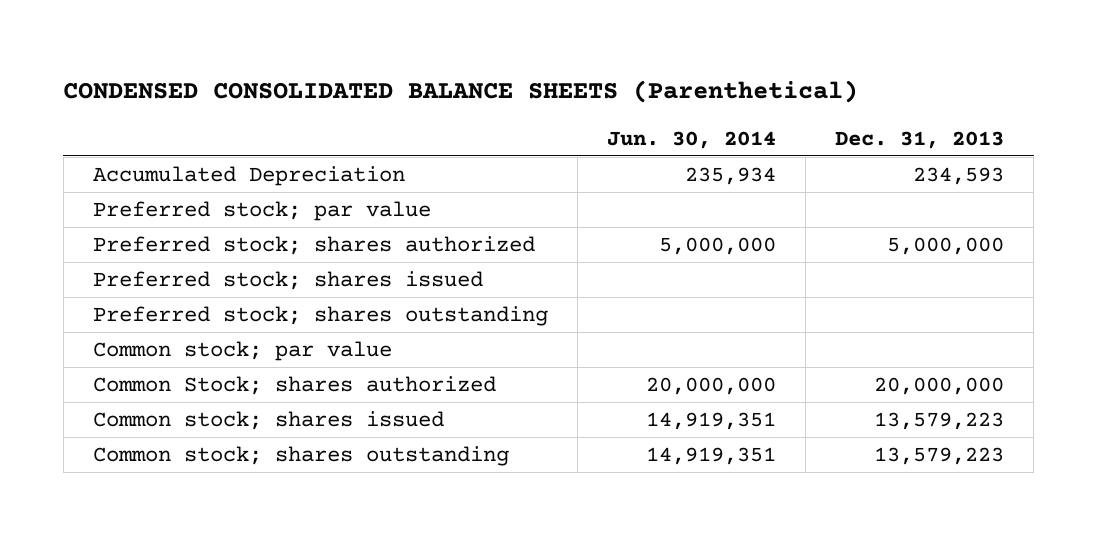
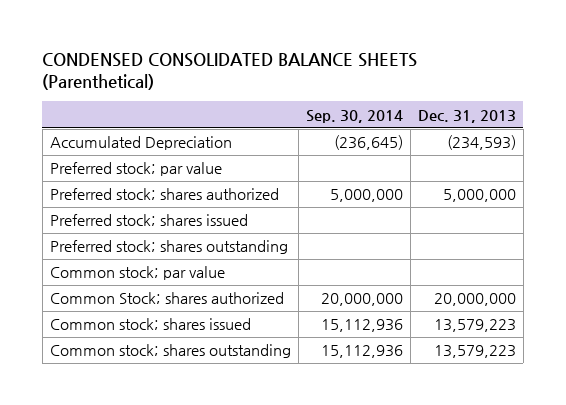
[607,130,777,149] Jun. 30, 2014 -> none
none -> [305,109,403,123] Sep. 30, 2014
[913,167,1005,186] 234,593 -> [446,135,516,151] (234,593)

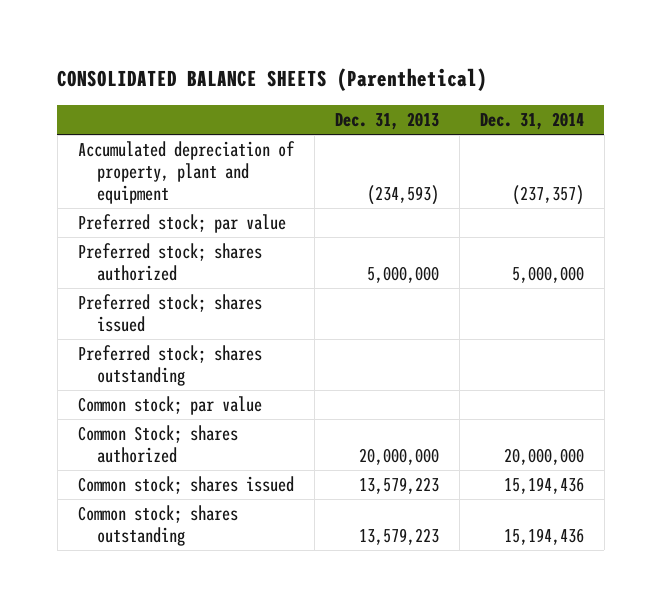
[42,52,418,90] CONDENSED CONSOLIDATED BALANCE SHEETS (Parenthetical) -> [57,68,488,92] CONSOLIDATED BALANCE SHEETS (Parenthetical)
[305,109,403,123] Sep. 30, 2014 -> none
none -> [479,112,584,131] Dec. 31, 2014
[49,136,232,151] Accumulated Depreciation -> [77,141,295,204] Accumulated depreciation of property, plant and equipment

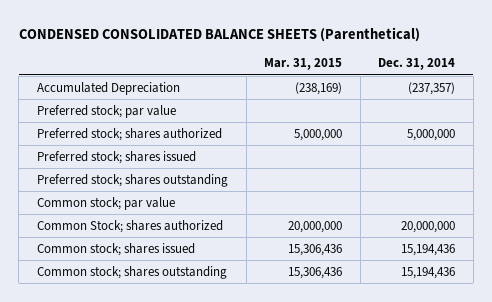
[57,68,488,92] CONSOLIDATED BALANCE SHEETS (Parenthetical) -> [18,26,420,42] CONDENSED CONSOLIDATED BALANCE SHEETS (Parenthetical)
[334,112,439,131] Dec. 31, 2013 -> none
none -> [264,58,343,71] Mar. 31, 2015
[77,141,295,204] Accumulated depreciation of property, plant and equipment -> [36,81,180,95] Accumulated Depreciation

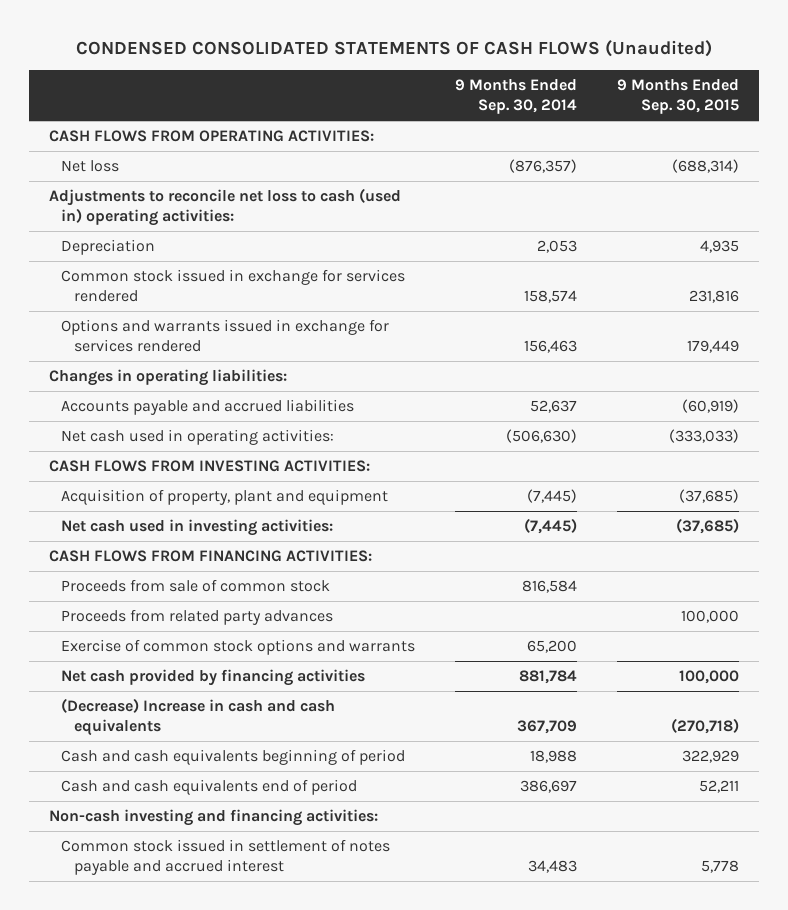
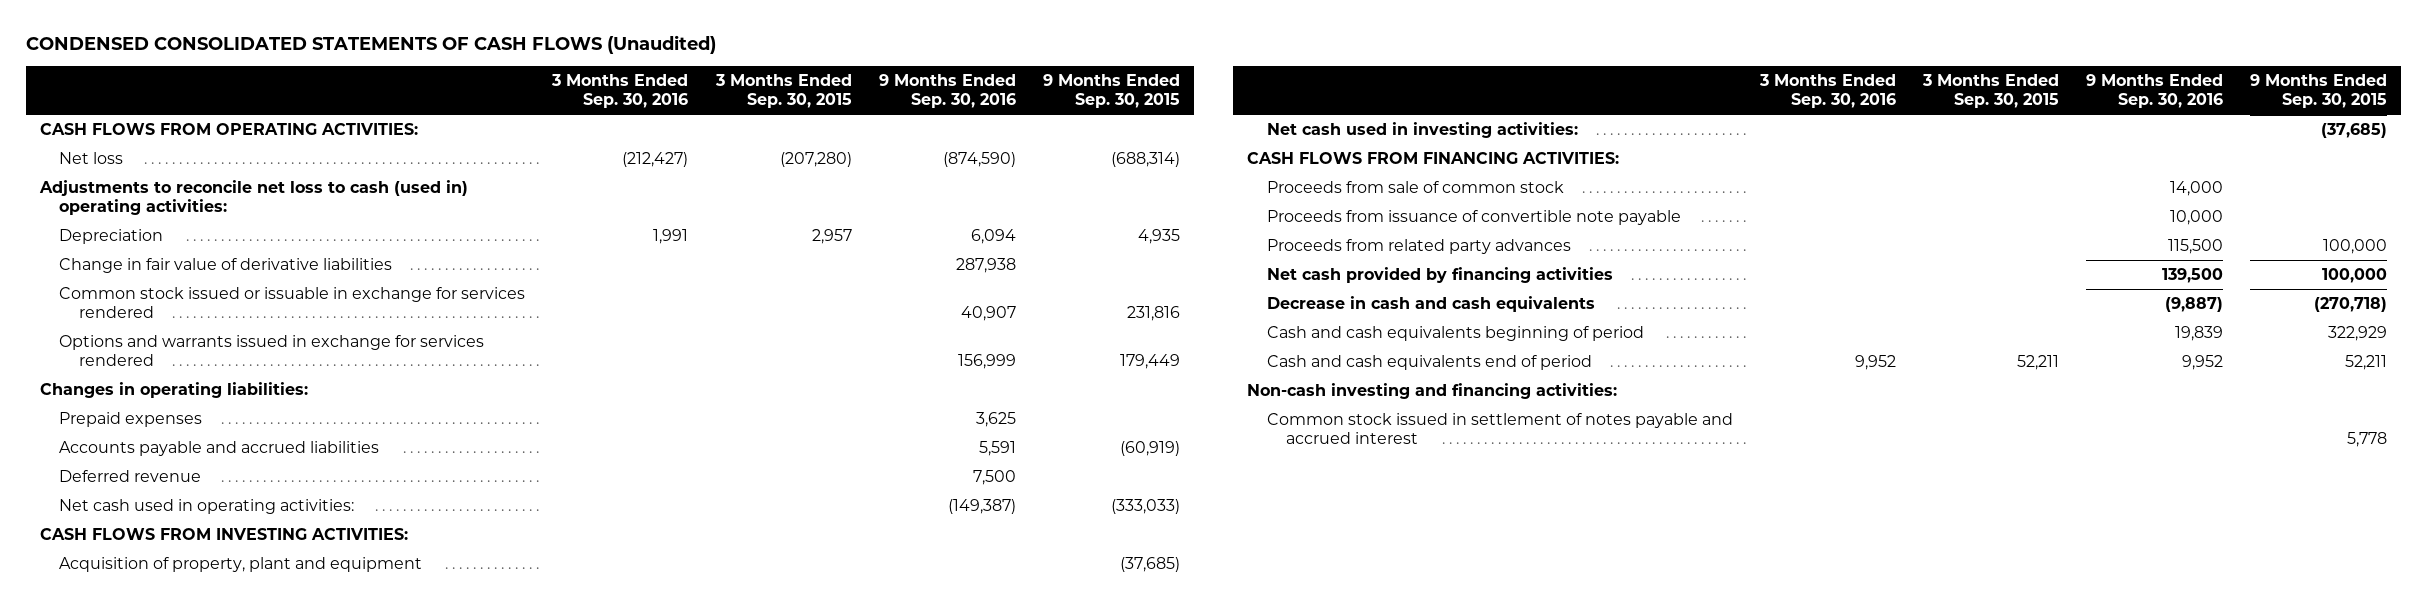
[455,78,578,115] 9 Months Ended Sep. 30, 2014 -> none
none -> [551,74,689,109] 3 Months Ended Sep. 30, 2016
none -> [714,74,852,109] 3 Months Ended Sep. 30, 2015
none -> [878,74,1016,109] 9 Months Ended Sep. 30, 2016
none -> [59,258,393,274] Change in fair value of derivative liabilities
[61,268,406,303] Common stock issued in exchange for services rendered -> [59,287,526,318] Common stock issued or issuable in exchange for services rendered
none -> [59,412,203,428] Prepaid expenses
none -> [59,470,202,483] Deferred revenue
none -> [1266,210,1681,226] Proceeds from issuance of convertible note payable
[61,638,416,655] Exercise of common stock options and warrants -> none
[61,697,336,737] (Decrease) Increase in cash and cash equivalents -> [1266,296,1595,313] Decrease in cash and cash equivalents

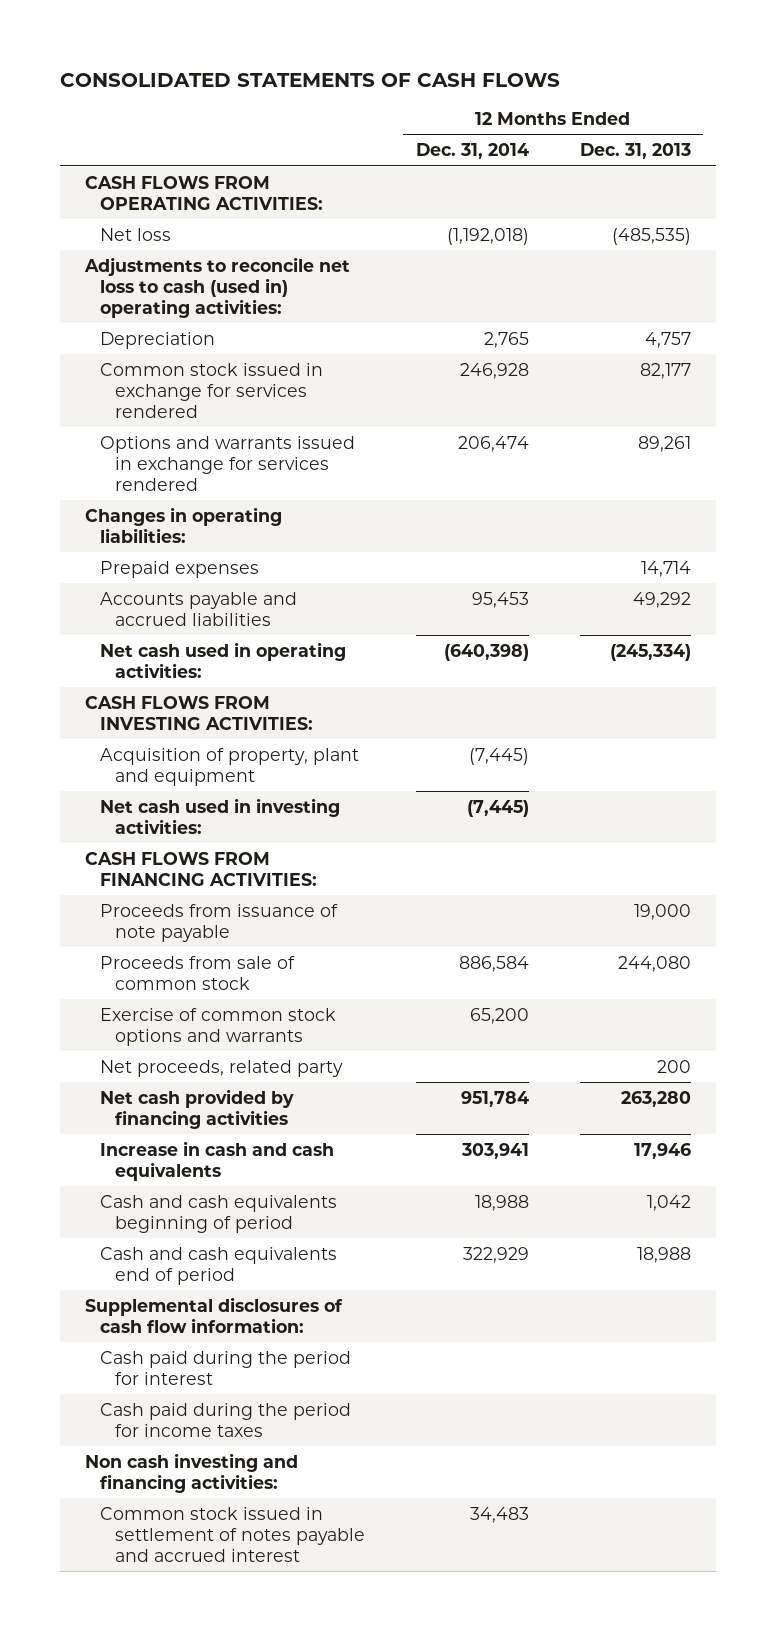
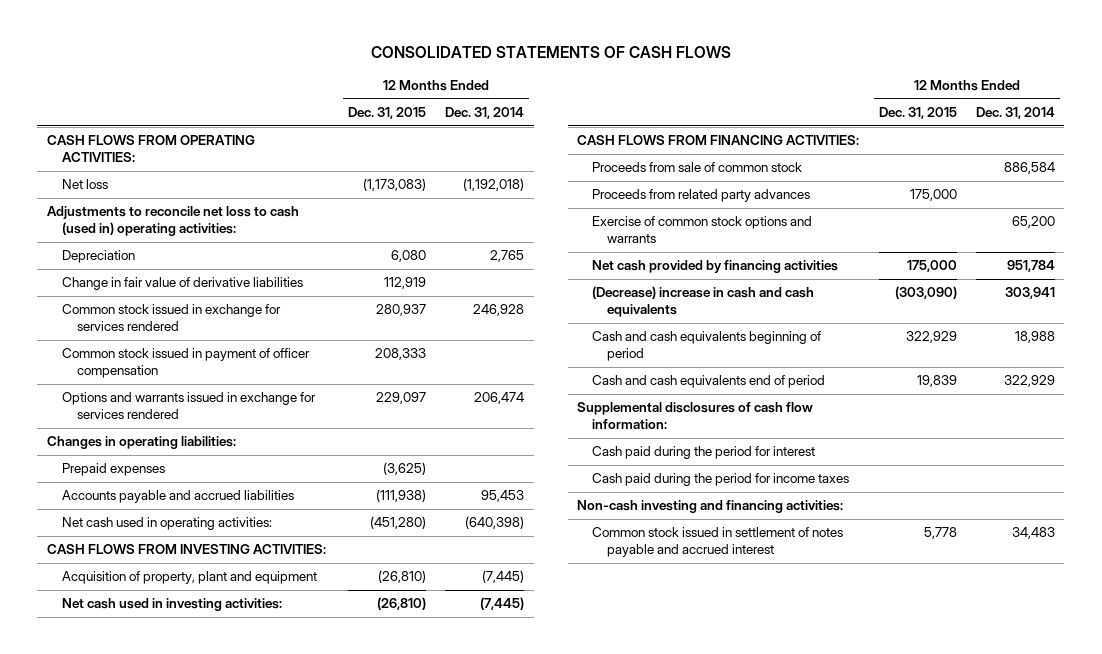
[579,143,691,160] Dec. 31, 2013 -> none
none -> [348,107,427,120] Dec. 31, 2015
none -> [61,277,303,291] Change in fair value of derivative liabilities
none -> [61,348,310,379] Common stock issued in payment of officer compensation
[99,903,338,942] Proceeds from issuance of note payable -> none
none -> [592,189,811,203] Proceeds from related party advances
[99,1059,343,1077] Net proceeds, related party -> none
[99,1140,334,1181] Increase in cash and cash equivalents -> [592,286,815,318] (Decrease) increase in cash and cash equivalents
[85,1452,299,1493] Non cash investing and financing activities: -> [577,500,844,514] Non-cash investing and financing activities:

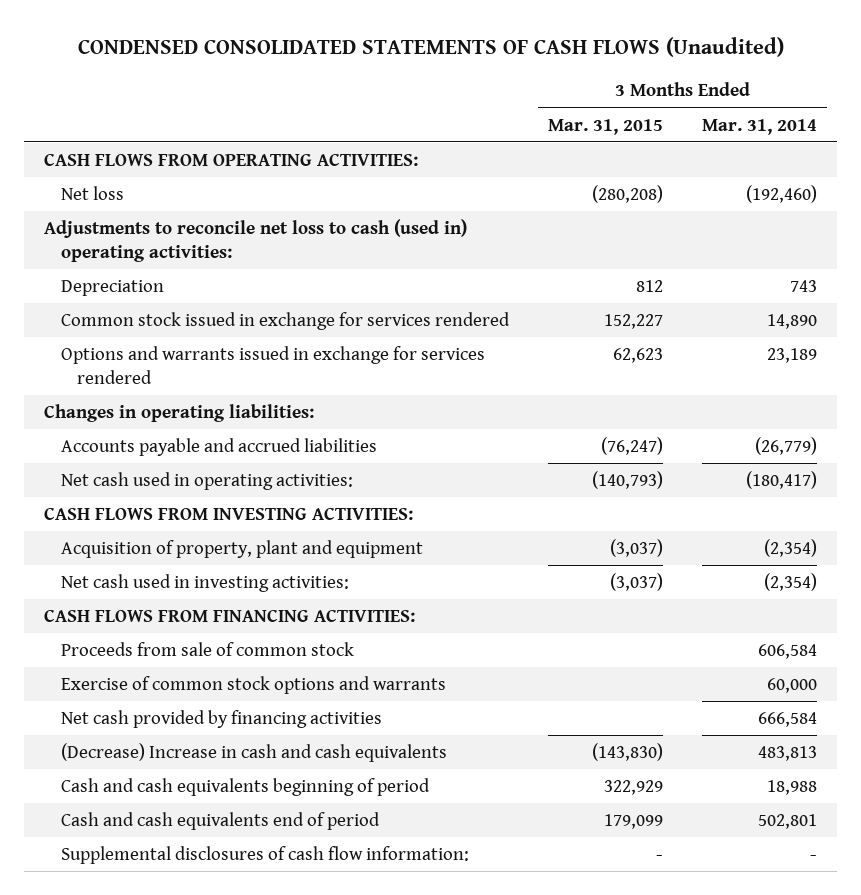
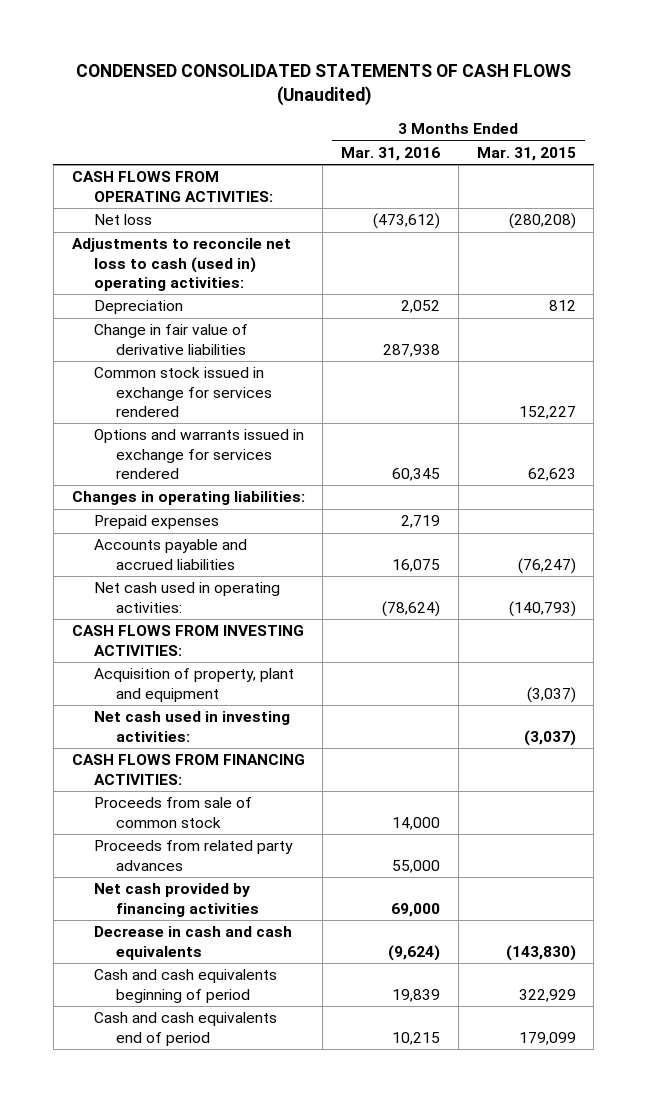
[702,118,818,135] Mar. 31, 2014 -> none
none -> [341,146,441,161] Mar. 31, 2016
none -> [93,324,248,355] Change in fair value of derivative liabilities
none -> [93,515,219,530] Prepaid expenses
[60,676,446,695] Exercise of common stock options and warrants -> none
none -> [93,840,293,871] Proceeds from related party advances
[60,743,447,763] (Decrease) Increase in cash and cash equivalents -> [93,926,292,960] Decrease in cash and cash equivalents
[60,846,469,865] Supplemental disclosures of cash flow information: -> none

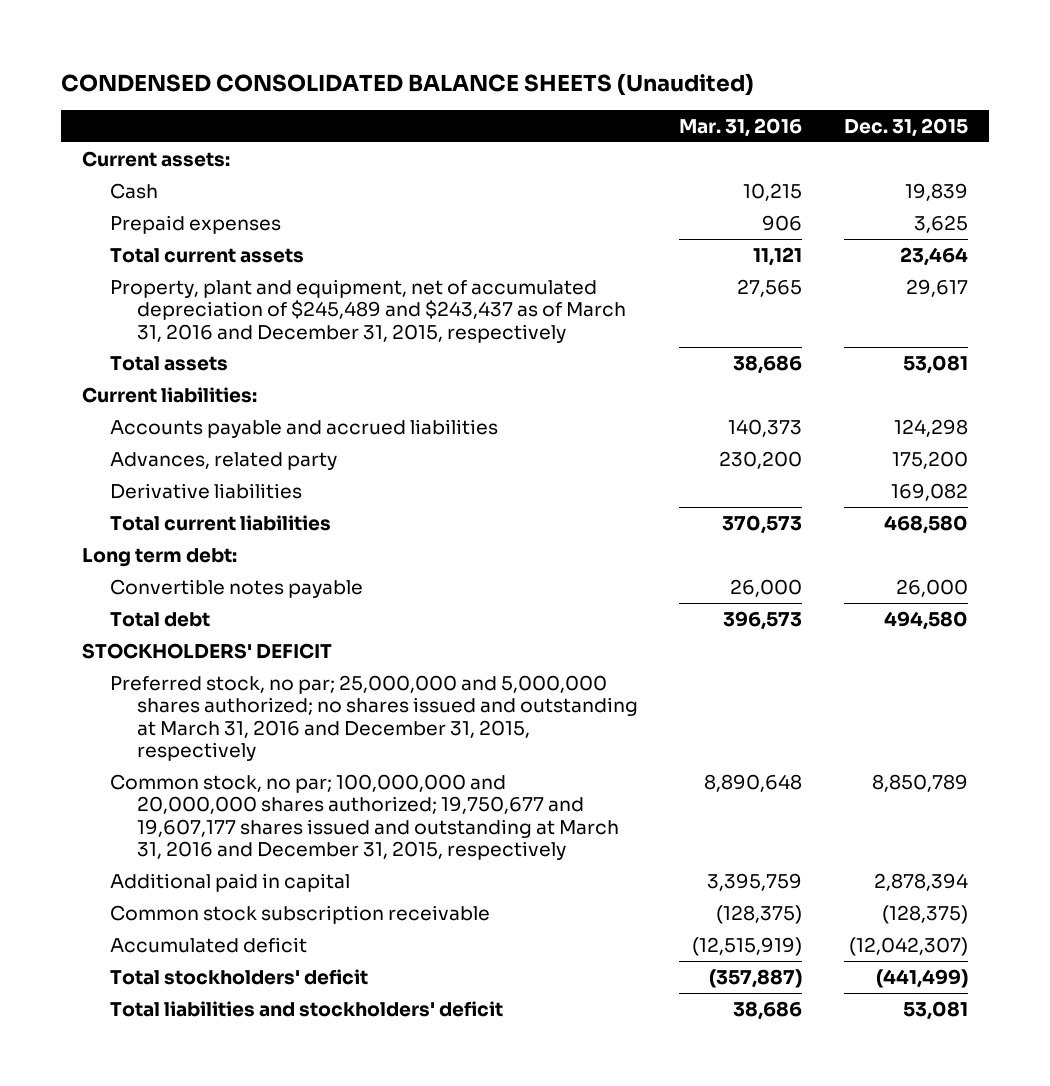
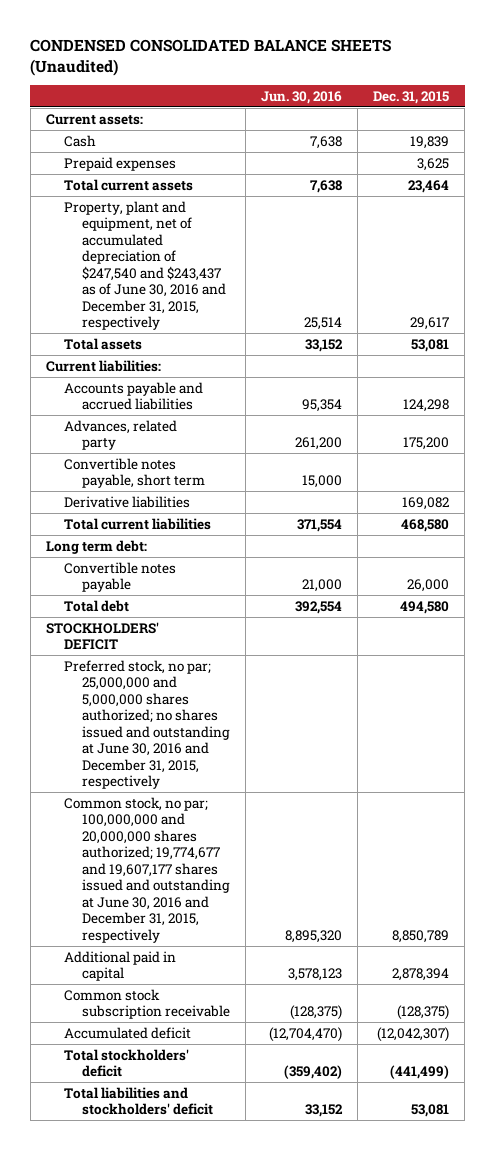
[679,117,803,137] Mar. 31, 2016 -> none
none -> [261,90,343,104] Jun. 30, 2016
[109,278,627,343] Property, plant and equipment, net of accumulated depreciation of $245,489 and $243,437 as of March 31, 2016 and December 31, 2015, respectively -> [64,200,227,331] Property, plant and equipment, net of accumulated depreciation of $247,540 and $243,437 as of June 30, 2016 and December 31, 2015, respectively
none -> [64,457,206,489] Convertible notes payable, short term
[109,674,639,761] Preferred stock, no par; 25,000,000 and 5,000,000 shares authorized; no shares issued and outstanding at March 31, 2016 and December 31, 2015, respectively -> [64,659,231,790] Preferred stock, no par; 25,000,000 and 5,000,000 shares authorized; no shares issued and outstanding at June 30, 2016 and December 31, 2015, respectively
[109,773,620,860] Common stock, no par; 100,000,000 and 20,000,000 shares authorized; 19,750,677 and 19,607,177 shares issued and outstanding at March 31, 2016 and December 31, 2015, respectively -> [64,796,231,943] Common stock, no par; 100,000,000 and 20,000,000 shares authorized; 19,774,677 and 19,607,177 shares issued and outstanding at June 30, 2016 and December 31, 2015, respectively

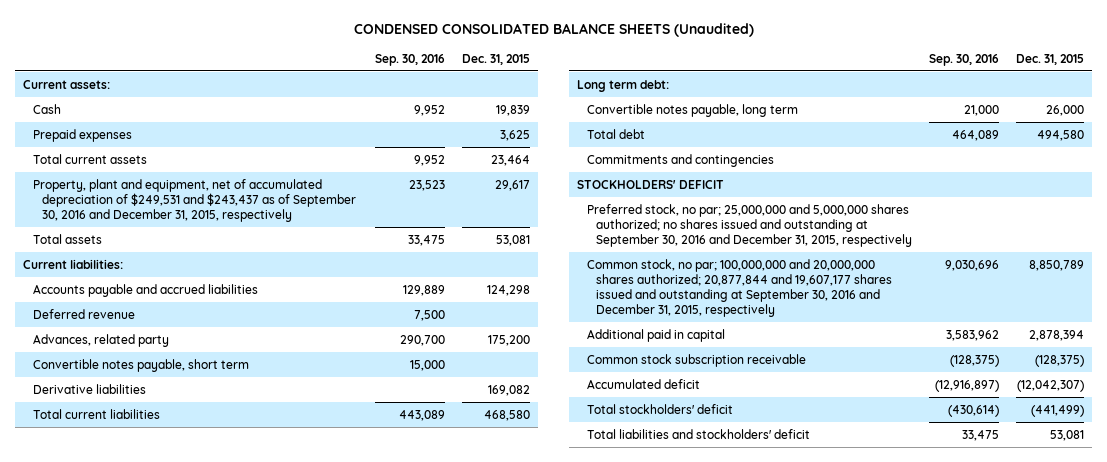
[261,90,343,104] Jun. 30, 2016 -> none
none -> [374,53,445,66] Sep. 30, 2016
[64,200,227,331] Property, plant and equipment, net of accumulated depreciation of $247,540 and $243,437 as of June 30, 2016 and December 31, 2015, respectively -> [32,178,357,222] Property, plant and equipment, net of accumulated depreciation of $249,531 and $243,437 as of September 30, 2016 and December 31, 2015, respectively
none -> [32,308,135,319] Deferred revenue
[64,561,177,593] Convertible notes payable -> [586,103,798,117] Convertible notes payable, long term
none -> [586,153,774,167] Commitments and contingencies
[64,659,231,790] Preferred stock, no par; 25,000,000 and 5,000,000 shares authorized; no shares issued and outstanding at June 30, 2016 and December 31, 2015, respectively -> [586,203,913,247] Preferred stock, no par; 25,000,000 and 5,000,000 shares authorized; no shares issued and outstanding at September 30, 2016 and December 31, 2015, respectively
[64,796,231,943] Common stock, no par; 100,000,000 and 20,000,000 shares authorized; 19,774,677 and 19,607,177 shares issued and outstanding at June 30, 2016 and December 31, 2015, respectively -> [586,258,893,317] Common stock, no par; 100,000,000 and 20,000,000 shares authorized; 20,877,844 and 19,607,177 shares issued and outstanding at September 30, 2016 and December 31, 2015, respectively

